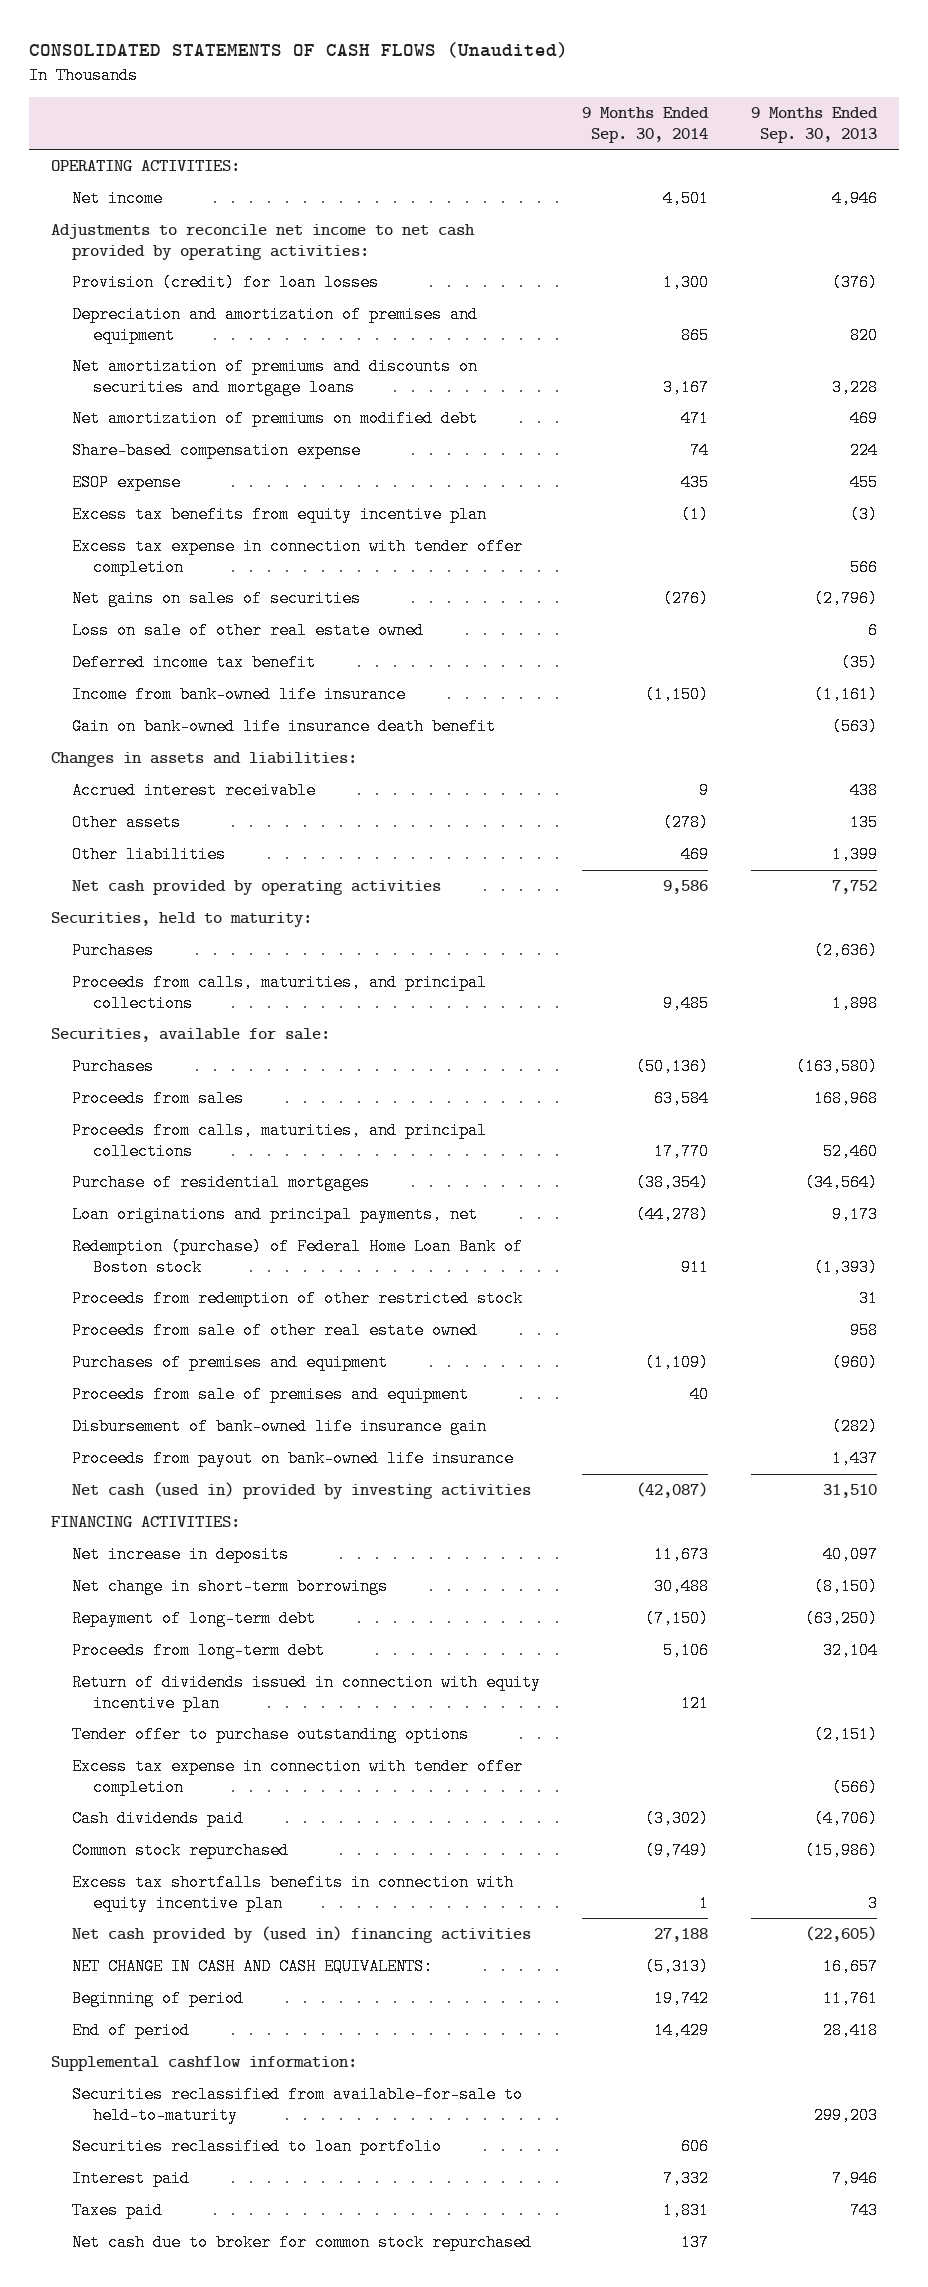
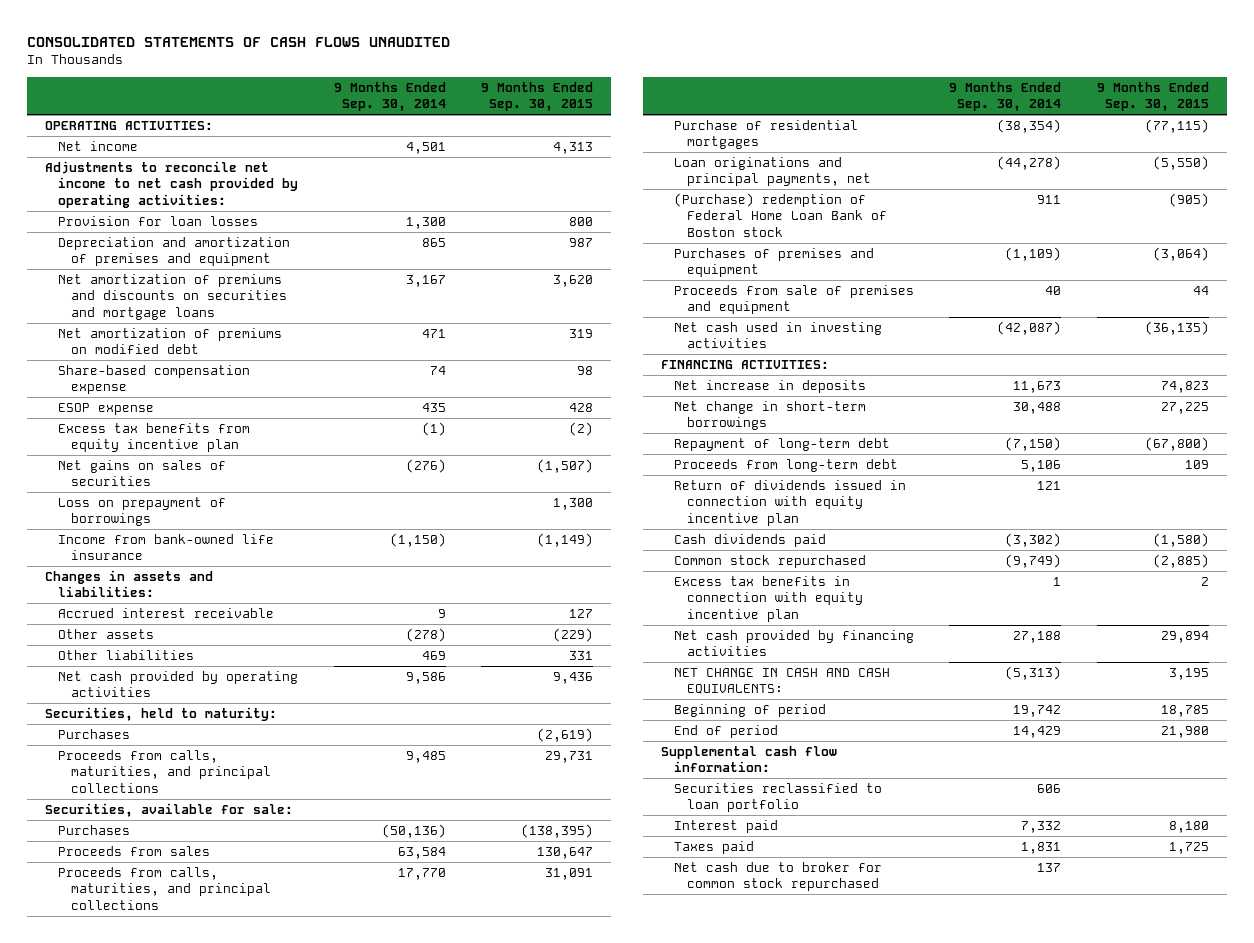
[29,42,569,59] CONSOLIDATED STATEMENTS OF CASH FLOWS (Unaudited) -> [27,36,451,47] CONSOLIDATED STATEMENTS OF CASH FLOWS UNAUDITED
[751,107,879,143] 9 Months Ended Sep. 30, 2013 -> none
none -> [481,81,594,112] 9 Months Ended Sep. 30, 2015
[71,274,379,292] Provision (credit) for loan losses -> [58,215,259,226] Provision for loan losses
[71,538,523,576] Excess tax expense in connection with tender offer completion -> none
[71,622,424,640] Loss on sale of other real estate owned -> none
[71,654,316,672] Deferred income tax benefit -> none
none -> [58,496,227,527] Loss on prepayment of borrowings
[71,718,496,736] Gain on bank-owned life insurance death benefit -> none
[71,1290,523,1308] Proceeds from redemption of other restricted stock -> none
[71,1322,478,1340] Proceeds from sale of other real estate owned -> none
[71,1238,523,1276] Redemption (purchase) of Federal Home Loan Bank of Boston stock -> [673,192,887,237] (Purchase) redemption of Federal Home Loan Bank of Boston stock
[71,1418,487,1436] Disbursement of bank-owned life insurance gain -> none
[71,1450,514,1468] Proceeds from payout on bank-owned life insurance -> none
[71,1482,531,1500] Net cash (used in) provided by investing activities -> [673,321,882,349] Net cash used in investing activities
[71,1726,469,1744] Tender offer to purchase outstanding options -> none
[71,1758,523,1796] Excess tax expense in connection with tender offer completion -> none
[71,1874,514,1912] Excess tax shortfalls benefits in connection with equity incentive plan -> [673,575,863,622] Excess tax benefits in connection with equity incentive plan
[71,1926,531,1944] Net cash provided by (used in) financing activities -> [673,629,914,657] Net cash provided by financing activities
[71,2086,523,2124] Securities reclassified from available-for-sale to held-to-maturity -> none
[50,2056,357,2072] Supplemental cashflow information: -> [660,745,837,773] Supplemental cash flow information:

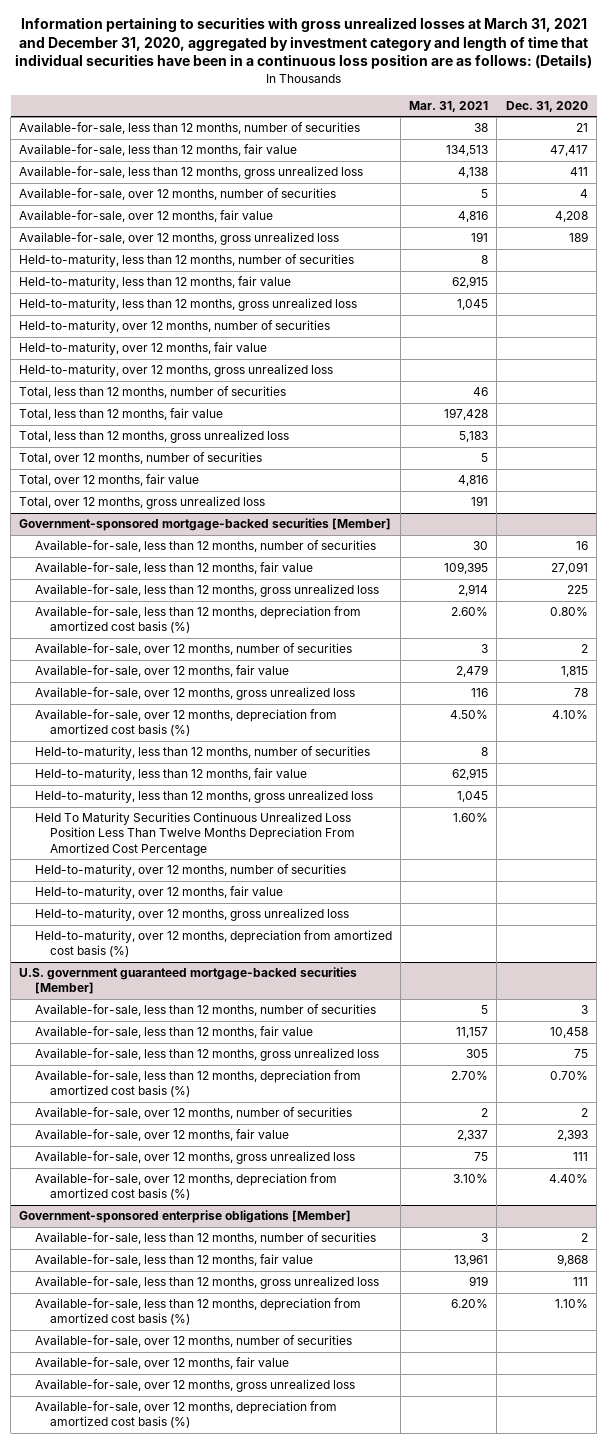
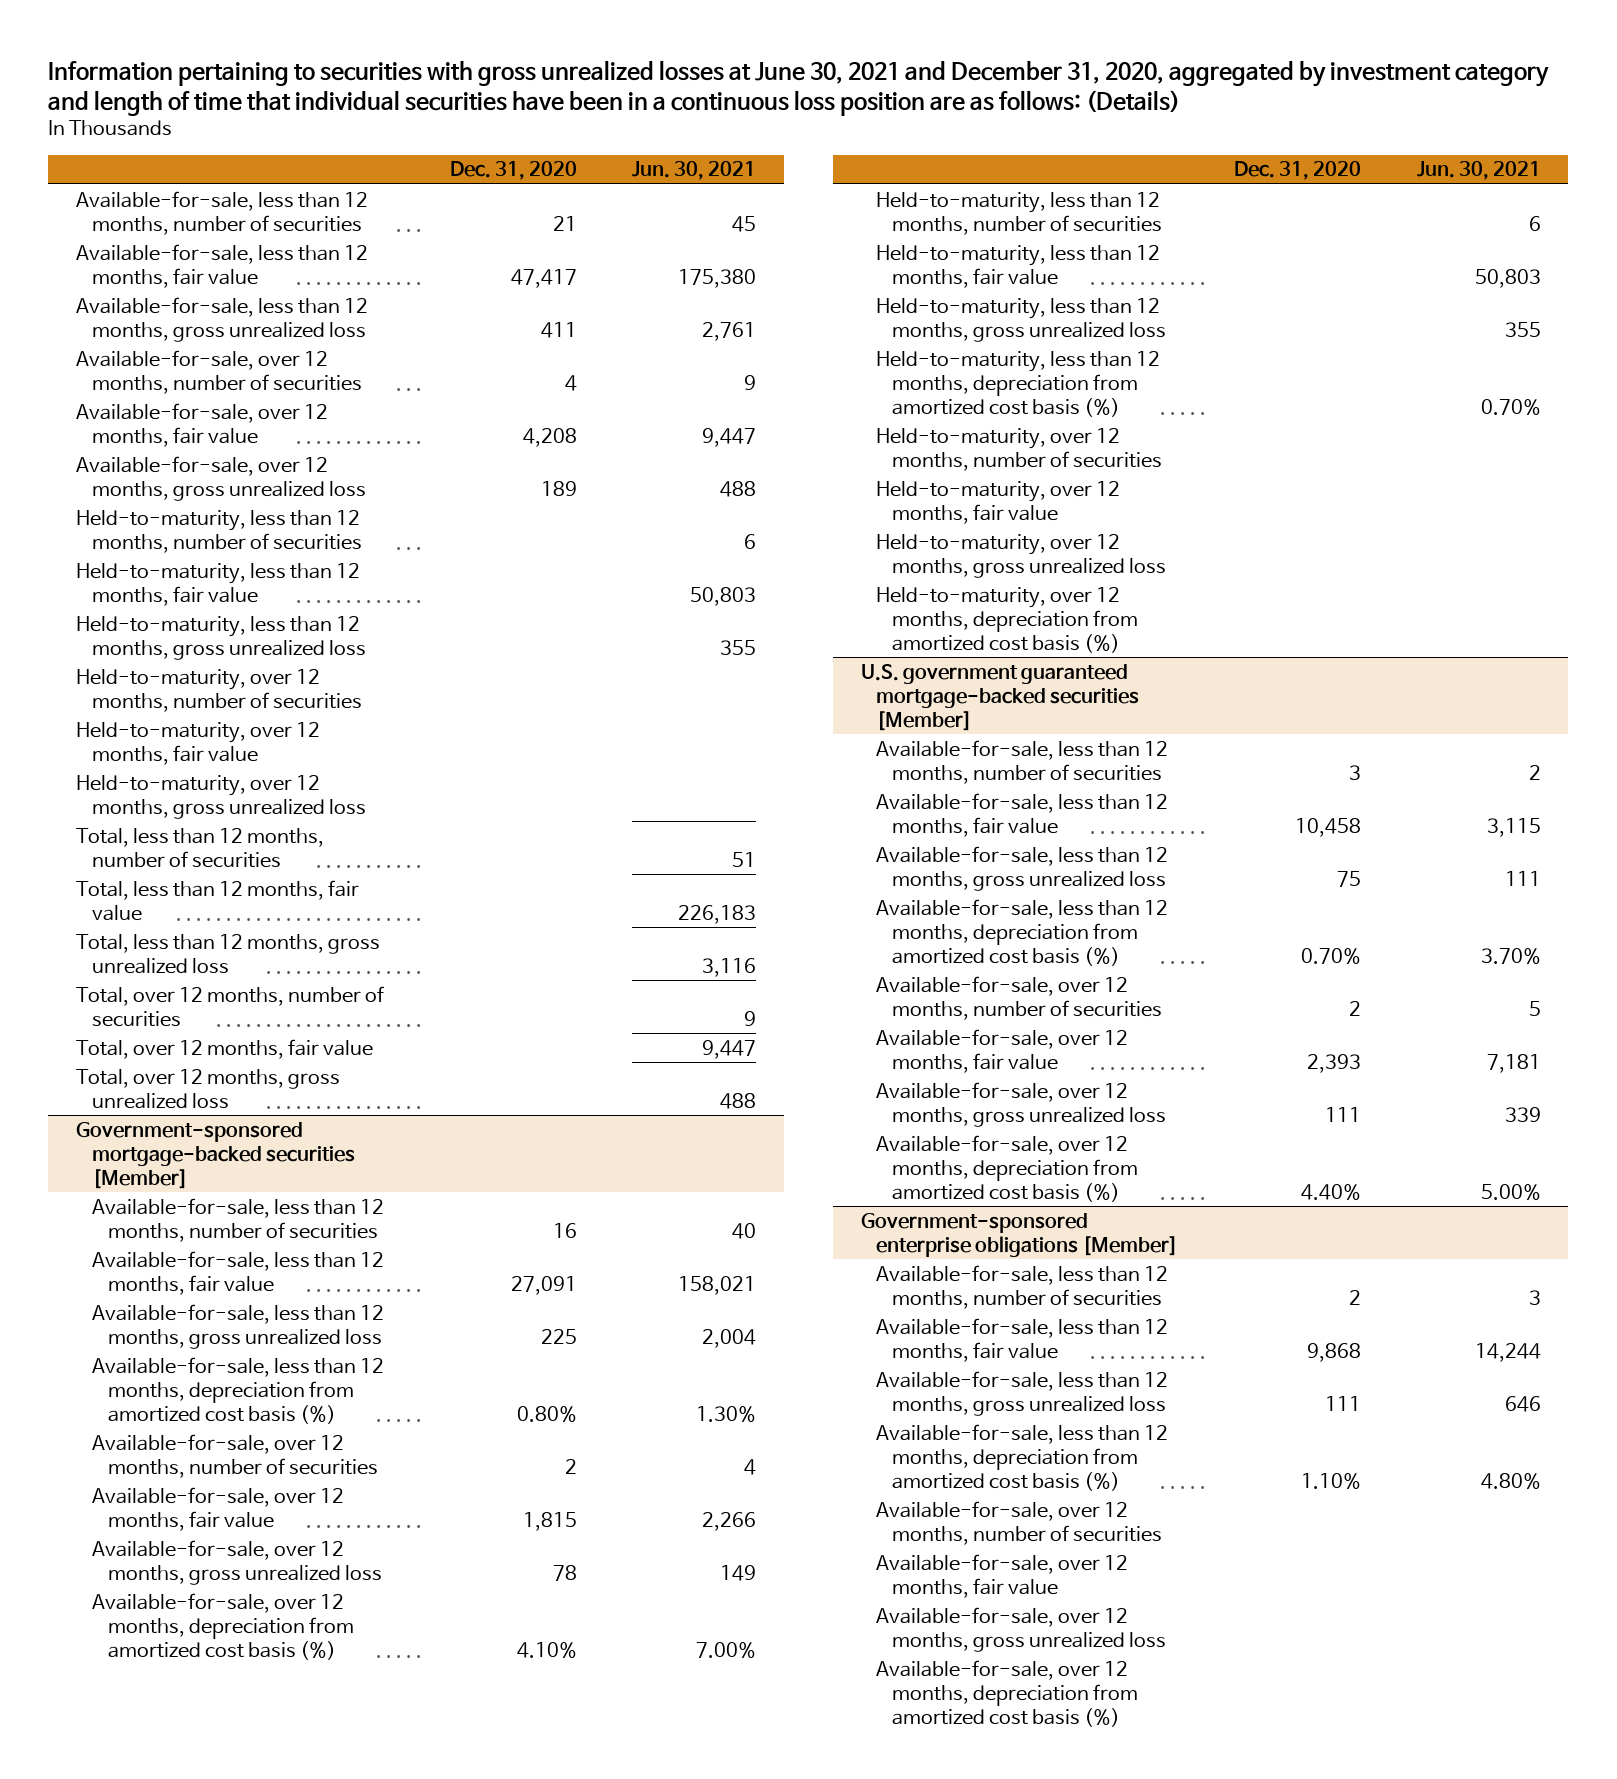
[14,17,592,70] Information pertaining to securities with gross unrealized losses at March 31, 2021 and December 31, 2020, aggregated by investment category and length of time that individual securities have been in a continuous loss position are as follows: (Details) -> [48,59,1550,116] Information pertaining to securities with gross unrealized losses at June 30, 2021 and December 31, 2020, aggregated by investment category and length of time that individual securities have been in a continuous loss position are as follows: (Details)
[409,100,489,112] Mar. 31, 2021 -> none
none -> [632,161,757,181] Jun. 30, 2021
[34,812,356,856] Held To Maturity Securities Continuous Unrealized Loss Position Less Than Twelve Months Depreciation From Amortized Cost Percentage -> [876,350,1161,417] Held-to-maturity, less than 12 months, depreciation from amortized cost basis (%)

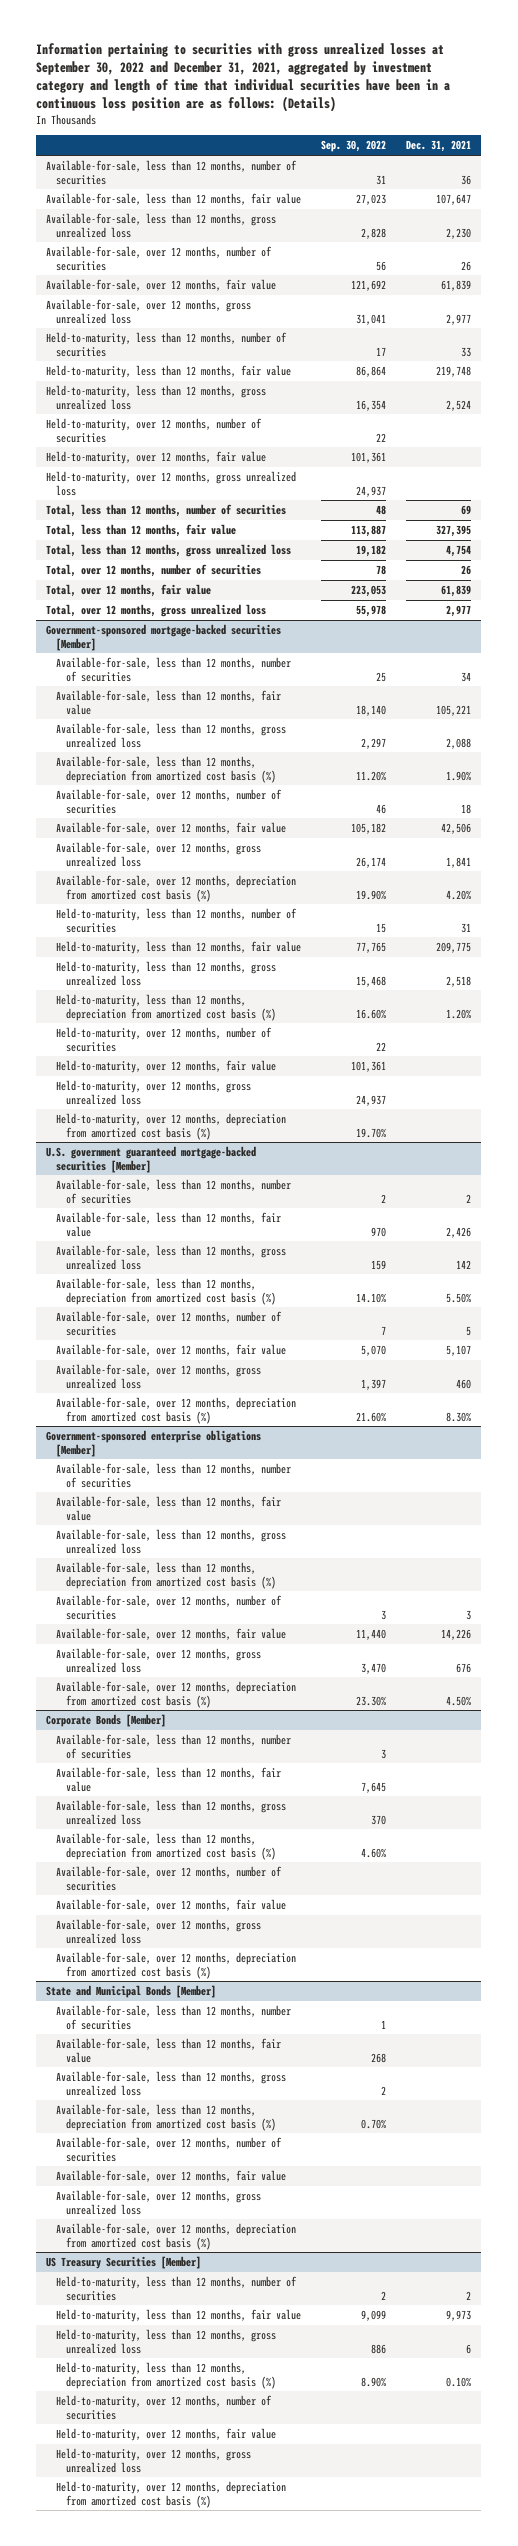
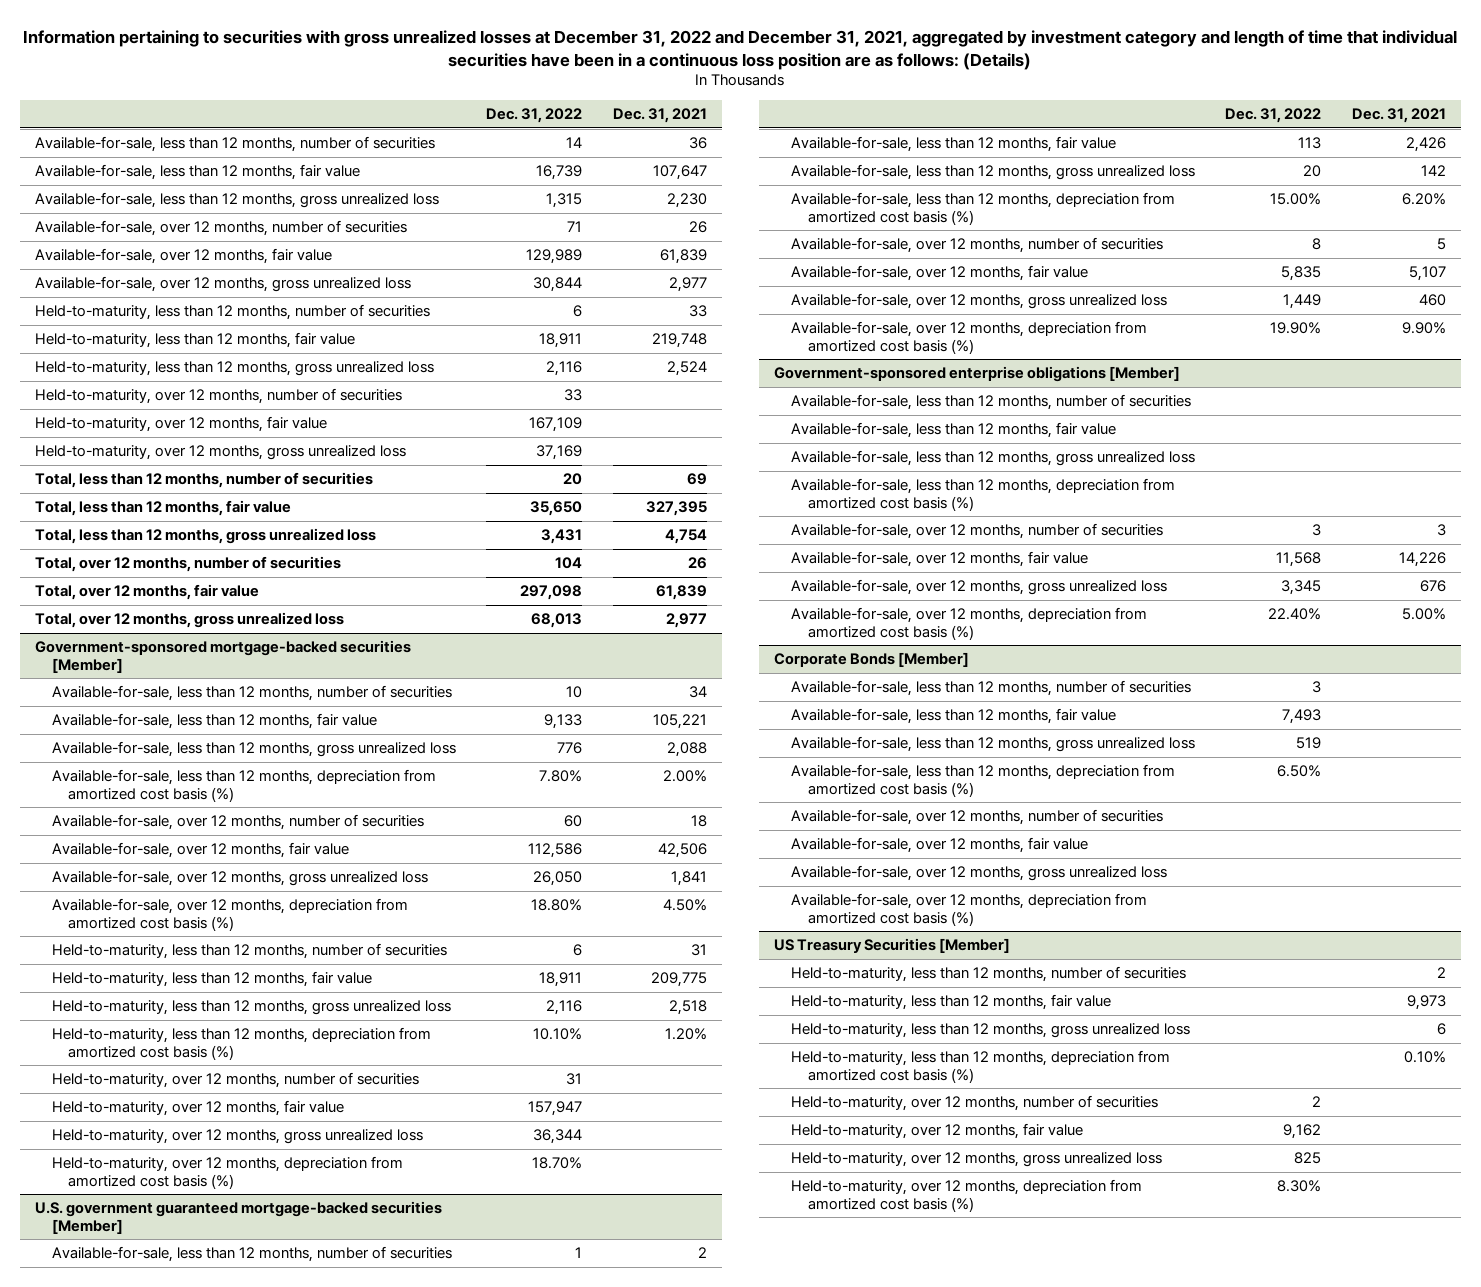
[36,43,451,113] Information pertaining to securities with gross unrealized losses at September 30, 2022 and December 31, 2021, aggregated by investment category and length of time that individual securities have been in a continuous loss position are as follows: (Details) -> [23,29,1458,70] Information pertaining to securities with gross unrealized losses at December 31, 2022 and December 31, 2021, aggregated by investment category and length of time that individual securities have been in a continuous loss position are as follows: (Details)
[321,140,387,153] Sep. 30, 2022 -> none
none -> [486,108,583,124] Dec. 31, 2022
[446,770,472,781] 1.90% -> [662,770,707,783] 2.00%
[446,889,472,900] 4.20% -> [662,899,707,912] 4.50%
[446,1292,472,1303] 5.50% -> [1401,193,1446,206] 6.20%
[446,1411,472,1422] 8.30% -> [1401,322,1446,335] 9.90%
[446,1695,472,1706] 4.50% -> [1401,608,1446,621] 5.00%
[46,1984,217,1998] State and Municipal Bonds [Member] -> none
[56,2004,292,2030] Available-for-sale, less than 12 months, number of securities -> none
[56,2037,282,2063] Available-for-sale, less than 12 months, fair value -> none
[56,2070,287,2096] Available-for-sale, less than 12 months, gross unrealized loss -> none
[56,2103,277,2131] Available-for-sale, less than 12 months, depreciation from amortized cost basis (%) -> none
[56,2136,283,2162] Available-for-sale, over 12 months, number of securities -> none
[56,2169,287,2182] Available-for-sale, over 12 months, fair value -> none
[56,2189,262,2215] Available-for-sale, over 12 months, gross unrealized loss -> none
[56,2222,297,2250] Available-for-sale, over 12 months, depreciation from amortized cost basis (%) -> none

